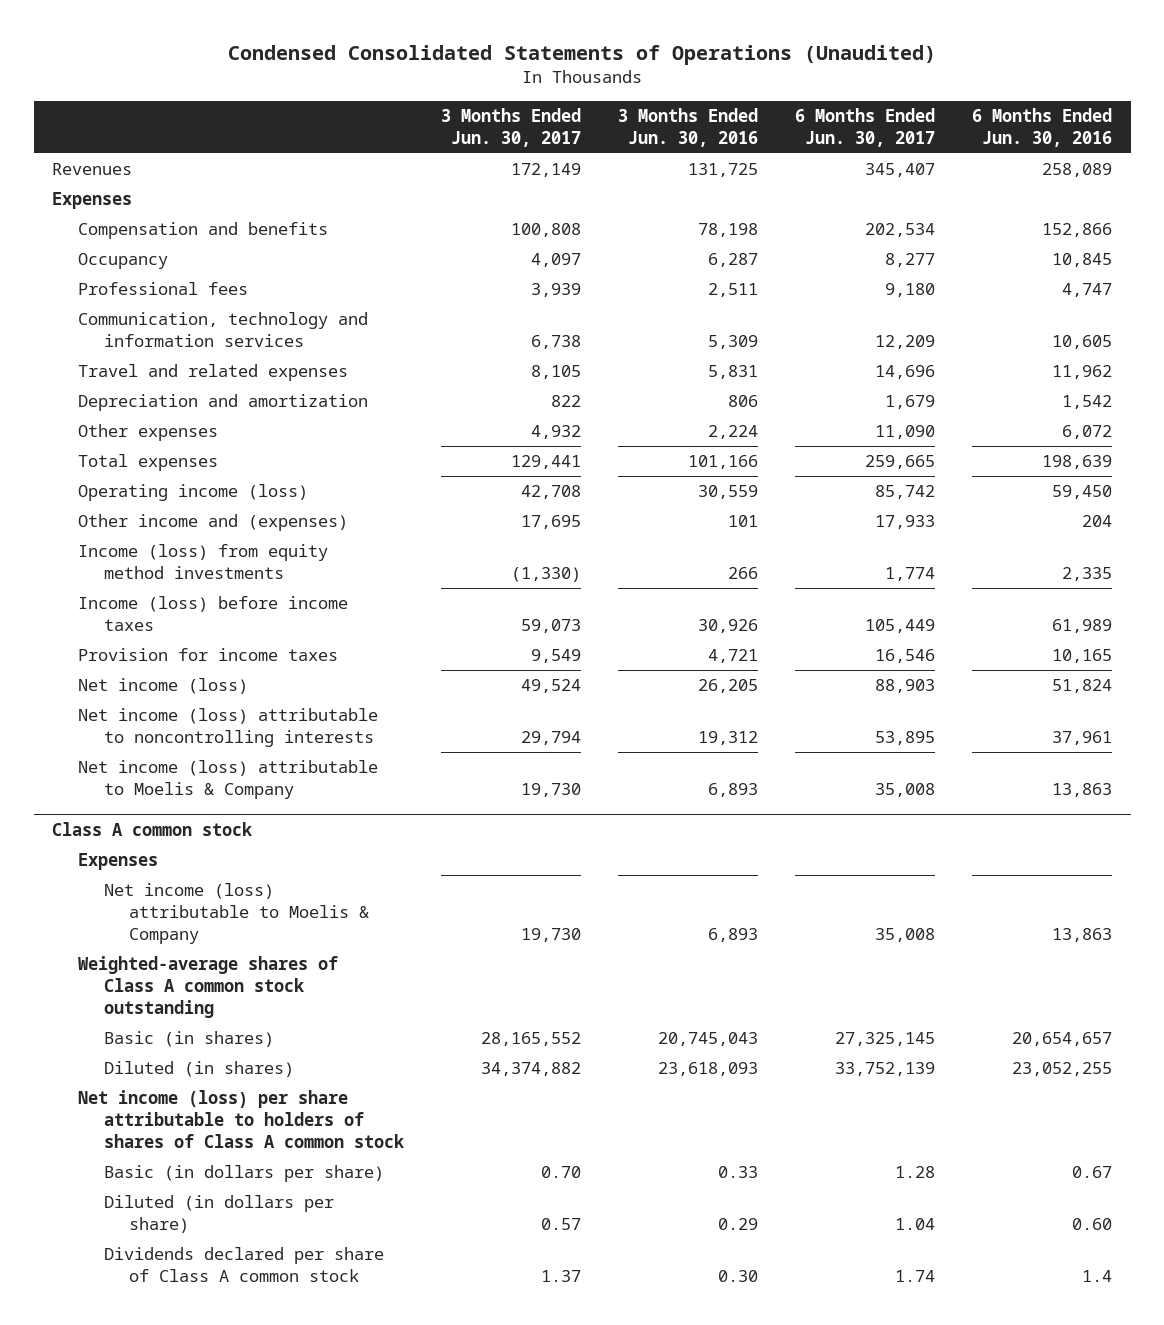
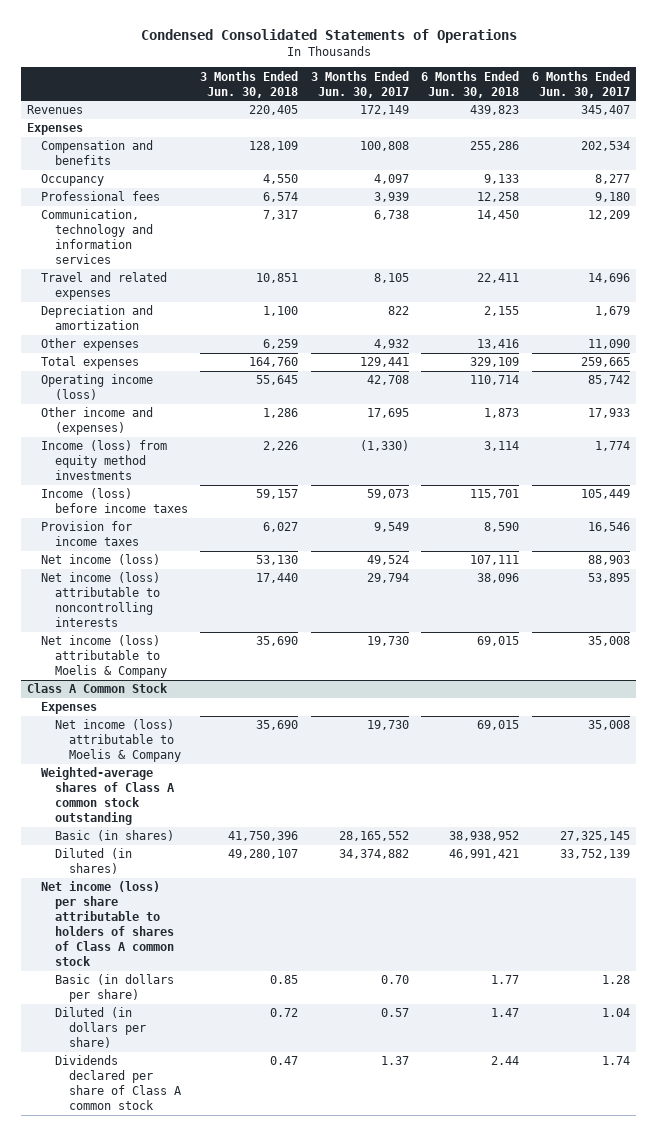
[228,45,937,66] Condensed Consolidated Statements of Operations (Unaudited) -> [140,28,517,43] Condensed Consolidated Statements of Operations
[617,107,758,147] 3 Months Ended Jun. 30, 2016 -> none
[972,107,1113,147] 6 Months Ended Jun. 30, 2016 -> none
none -> [200,70,299,98] 3 Months Ended Jun. 30, 2018
none -> [421,70,520,98] 6 Months Ended Jun. 30, 2018
[52,822,253,837] Class A common stock -> [27,683,169,694] Class A Common Stock

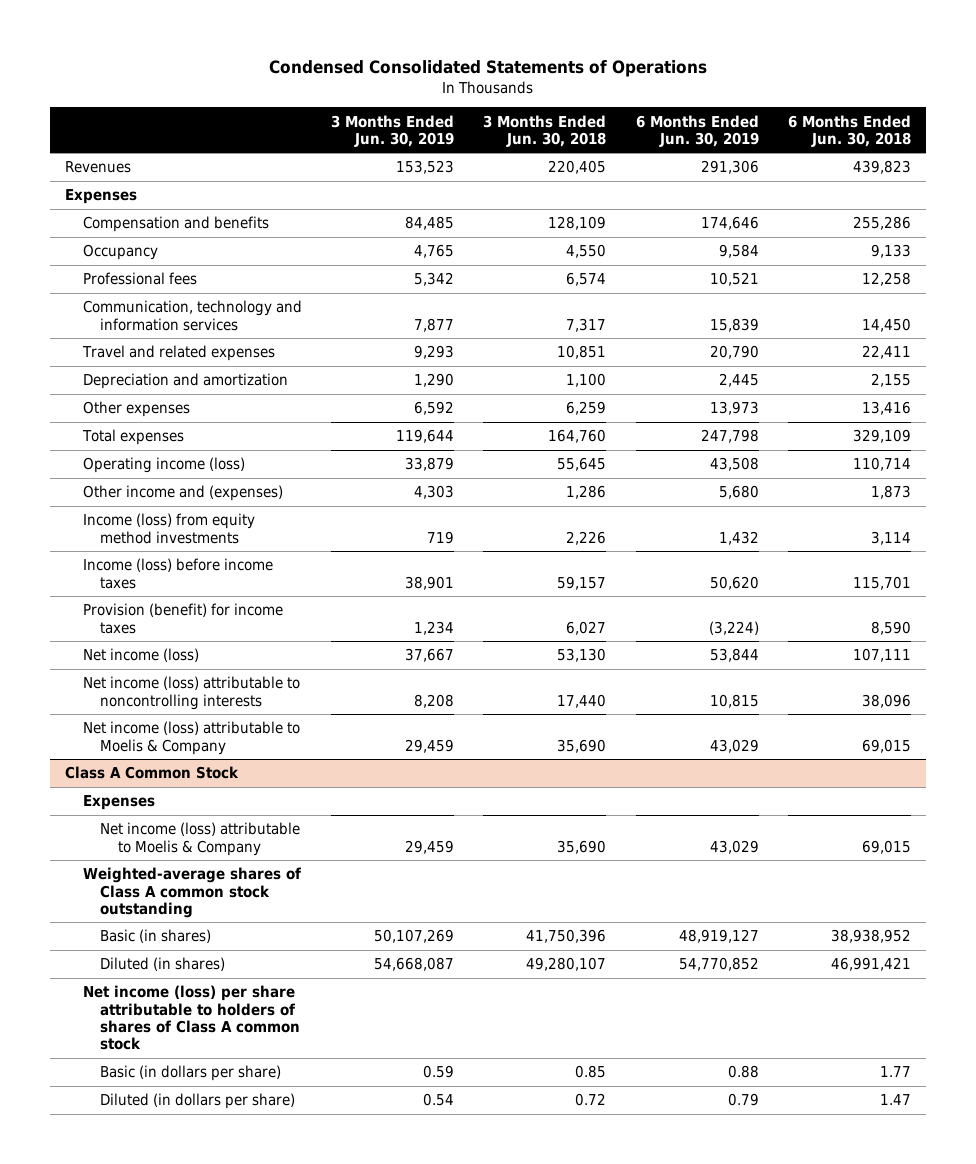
[310,70,409,98] 3 Months Ended Jun. 30, 2017 -> none
[531,70,630,98] 6 Months Ended Jun. 30, 2017 -> none
none -> [330,114,454,147] 3 Months Ended Jun. 30, 2019
none -> [635,114,759,147] 6 Months Ended Jun. 30, 2019
[41,521,139,547] Provision for income taxes -> [82,603,283,634] Provision (benefit) for income taxes
[54,1055,182,1111] Dividends declared per share of Class A common stock -> none

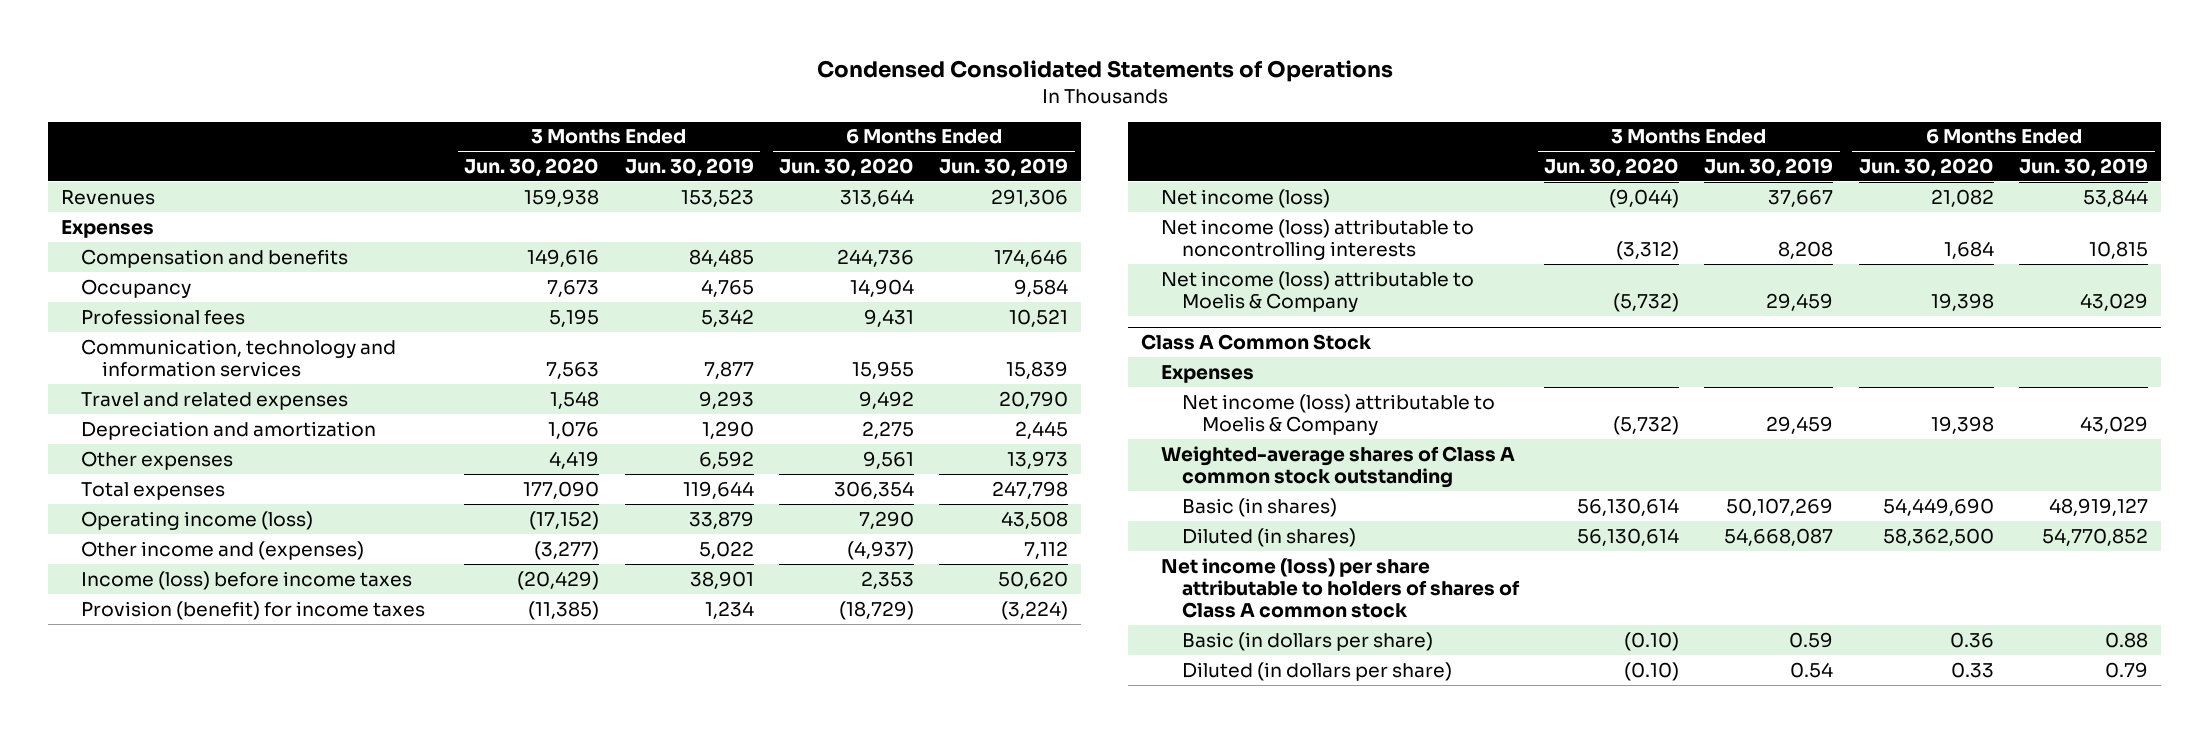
[483,114,607,147] 3 Months Ended Jun. 30, 2018 -> none
[788,114,912,147] 6 Months Ended Jun. 30, 2018 -> none
none -> [464,157,600,177] Jun. 30, 2020
none -> [779,157,915,177] Jun. 30, 2020
[82,513,255,544] Income (loss) from equity method investments -> none
[413,485,454,500] 4,303 -> [698,540,754,559] 5,022
[718,485,759,500] 5,680 -> [1024,540,1069,559] 7,112

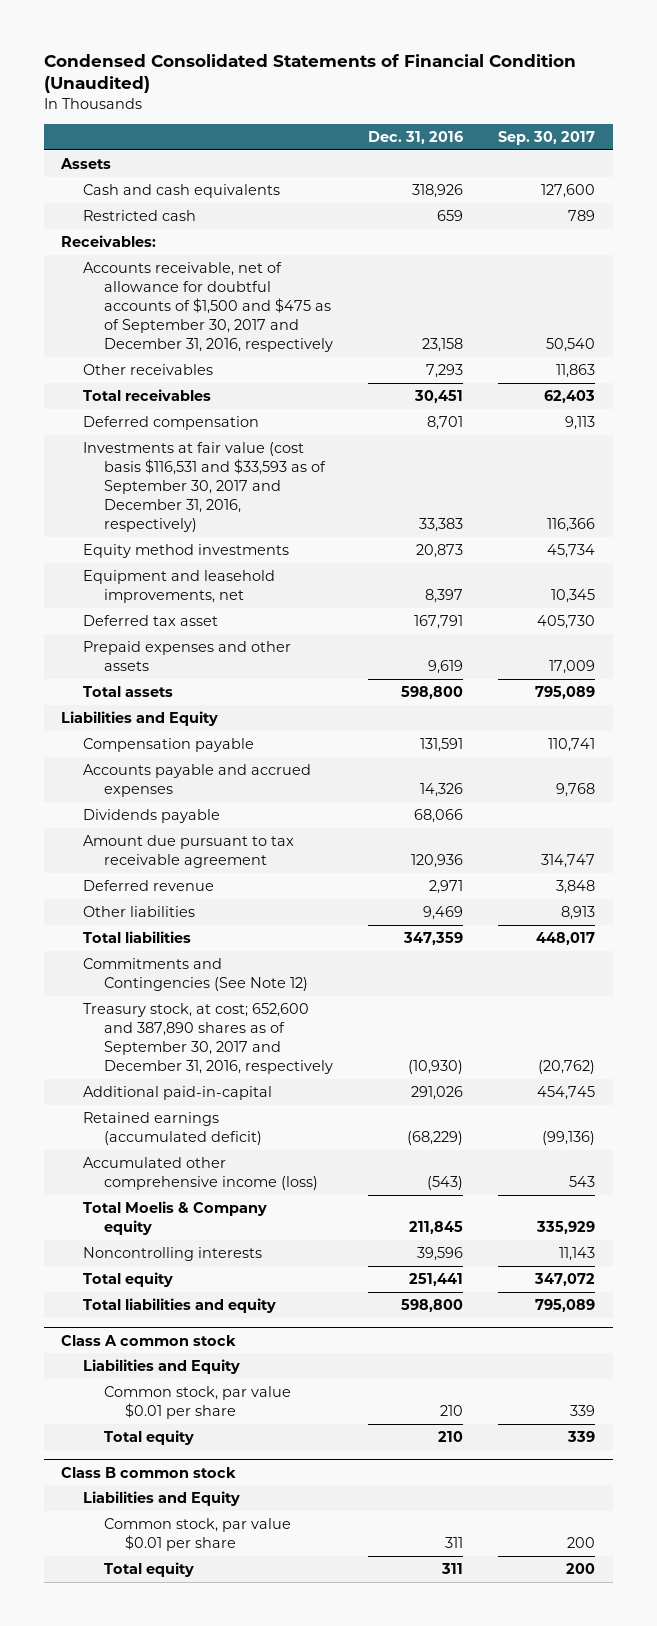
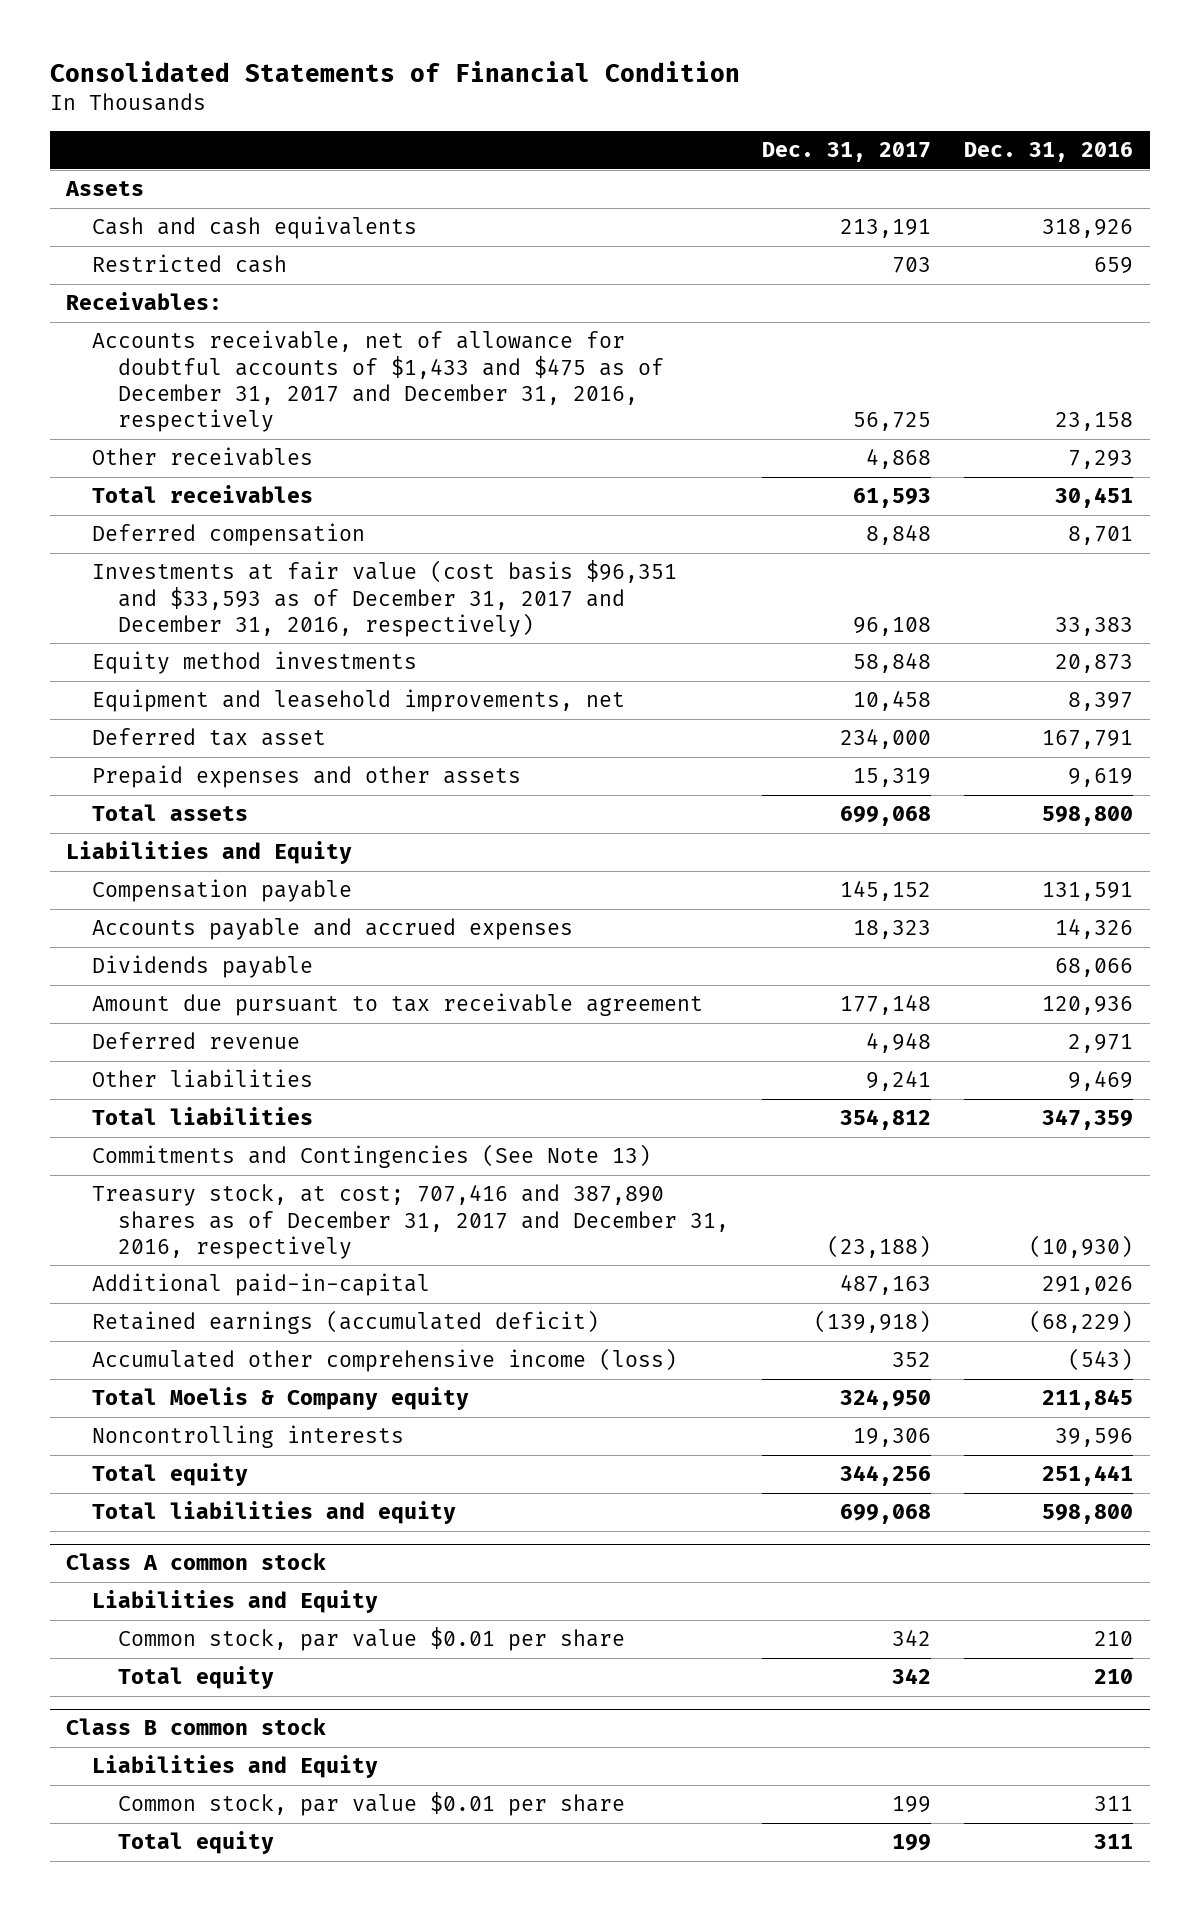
[43,53,576,94] Condensed Consolidated Statements of Financial Condition (Unaudited) -> [49,60,740,82] Consolidated Statements of Financial Condition
[498,130,596,145] Sep. 30, 2017 -> none
none -> [761,142,931,163] Dec. 31, 2017
[82,262,334,352] Accounts receivable, net of allowance for doubtful accounts of $1,500 and $475 as of September 30, 2017 and December 31, 2016, respectively -> [91,330,664,433] Accounts receivable, net of allowance for doubtful accounts of $1,433 and $475 as of December 31, 2017 and December 31, 2016, respectively
[82,442,327,532] Investments at fair value (cost basis $116,531 and $33,593 as of September 30, 2017 and December 31, 2016, respectively) -> [91,560,677,637] Investments at fair value (cost basis $96,351 and $33,593 as of December 31, 2017 and December 31, 2016, respectively)
[82,958,309,991] Commitments and Contingencies (See Note 12) -> [91,1144,651,1169] Commitments and Contingencies (See Note 13)
[82,1003,334,1074] Treasury stock, at cost; 652,600 and 387,890 shares as of September 30, 2017 and December 31, 2016, respectively -> [91,1184,729,1259] Treasury stock, at cost; 707,416 and 387,890 shares as of December 31, 2017 and December 31, 2016, respectively

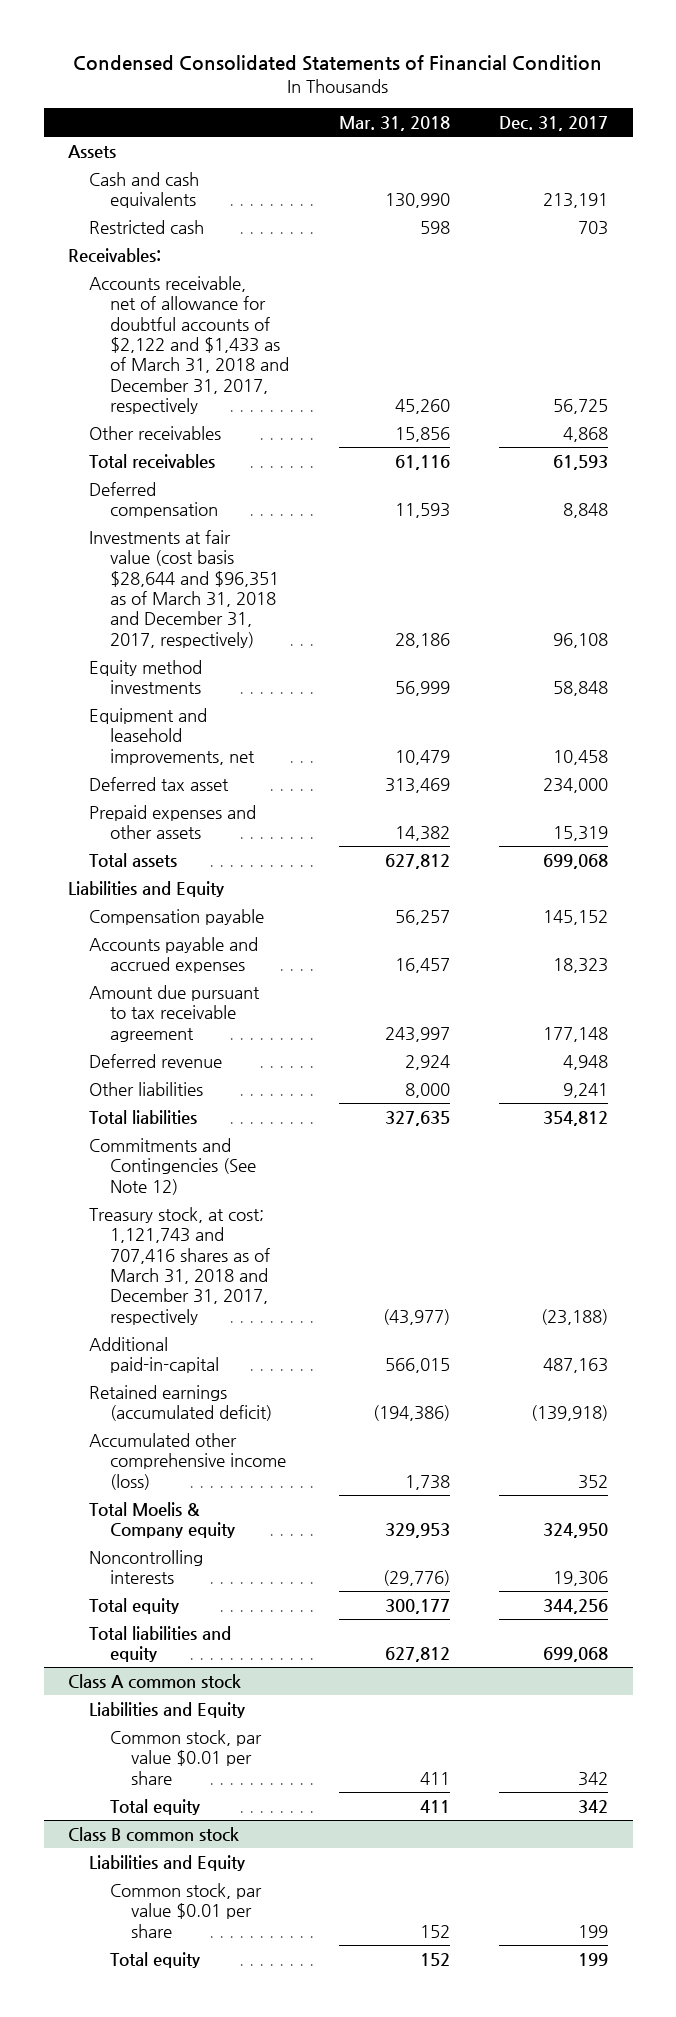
[49,60,740,82] Consolidated Statements of Financial Condition -> [73,55,603,72] Condensed Consolidated Statements of Financial Condition
[964,142,1134,163] Dec. 31, 2016 -> none
none -> [338,115,450,131] Mar. 31, 2018
[91,330,664,433] Accounts receivable, net of allowance for doubtful accounts of $1,433 and $475 as of December 31, 2017 and December 31, 2016, respectively -> [89,275,290,415] Accounts receivable, net of allowance for doubtful accounts of $2,122 and $1,433 as of March 31, 2018 and December 31, 2017, respectively
[91,560,677,637] Investments at fair value (cost basis $96,351 and $33,593 as of December 31, 2017 and December 31, 2016, respectively) -> [89,529,280,648] Investments at fair value (cost basis $28,644 and $96,351 as of March 31, 2018 and December 31, 2017, respectively)
[91,955,313,979] Dividends payable -> none
[91,1144,651,1169] Commitments and Contingencies (See Note 13) -> [89,1137,257,1195] Commitments and Contingencies (See Note 12)
[91,1184,729,1259] Treasury stock, at cost; 707,416 and 387,890 shares as of December 31, 2017 and December 31, 2016, respectively -> [89,1206,271,1325] Treasury stock, at cost; 1,121,743 and 707,416 shares as of March 31, 2018 and December 31, 2017, respectively

